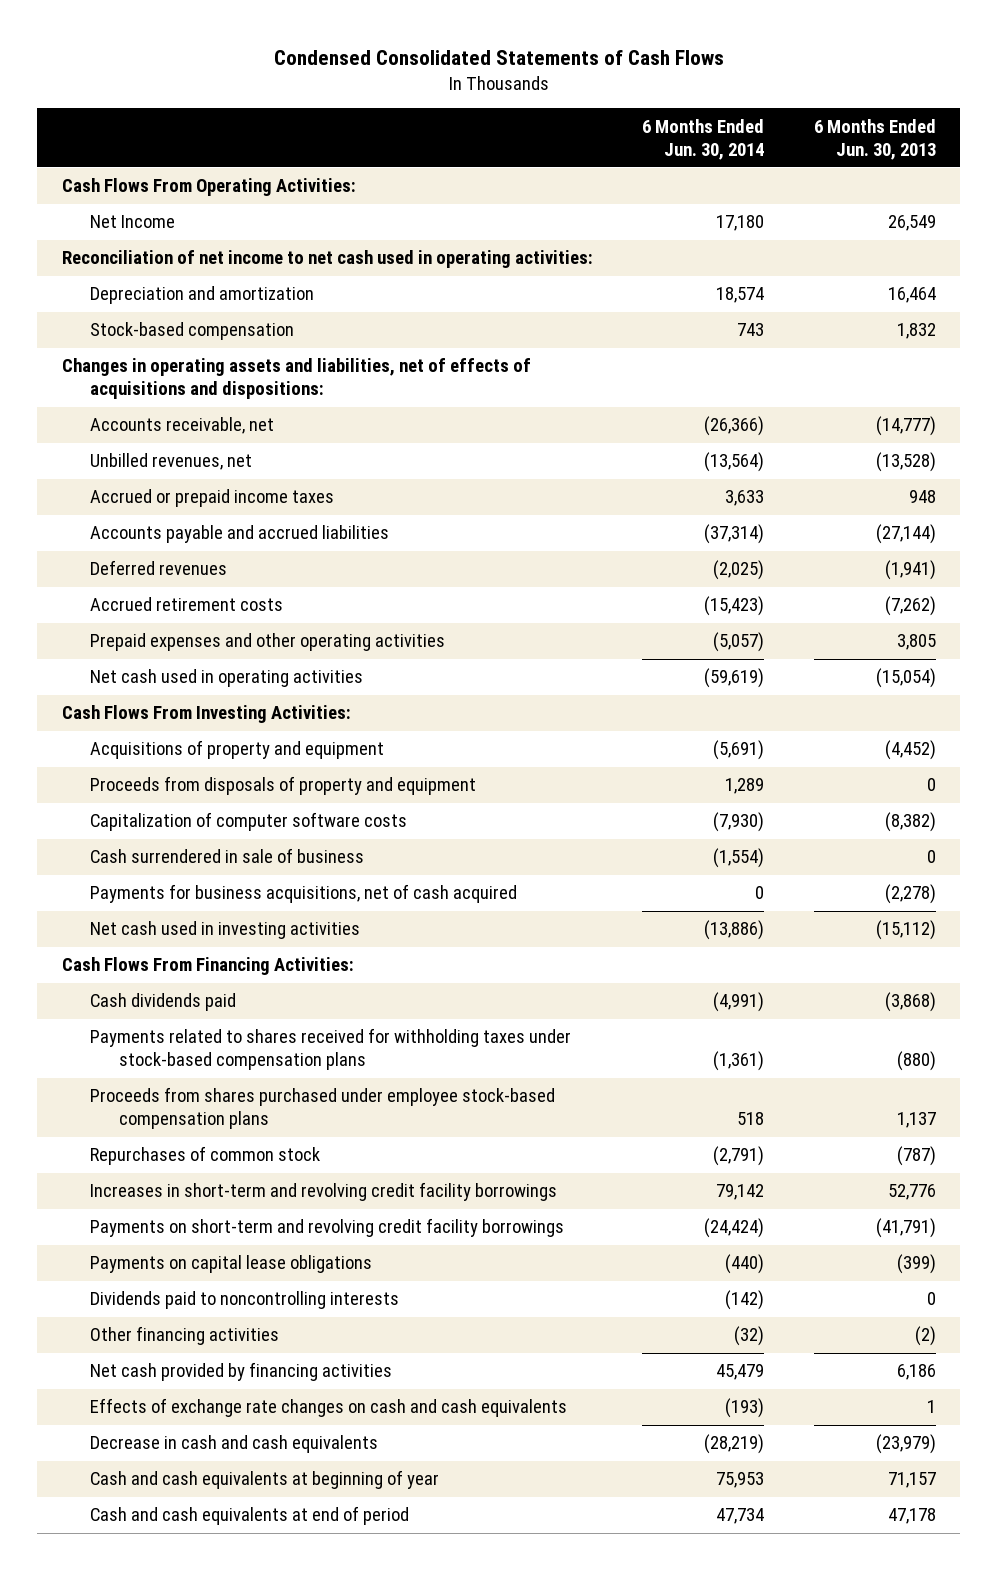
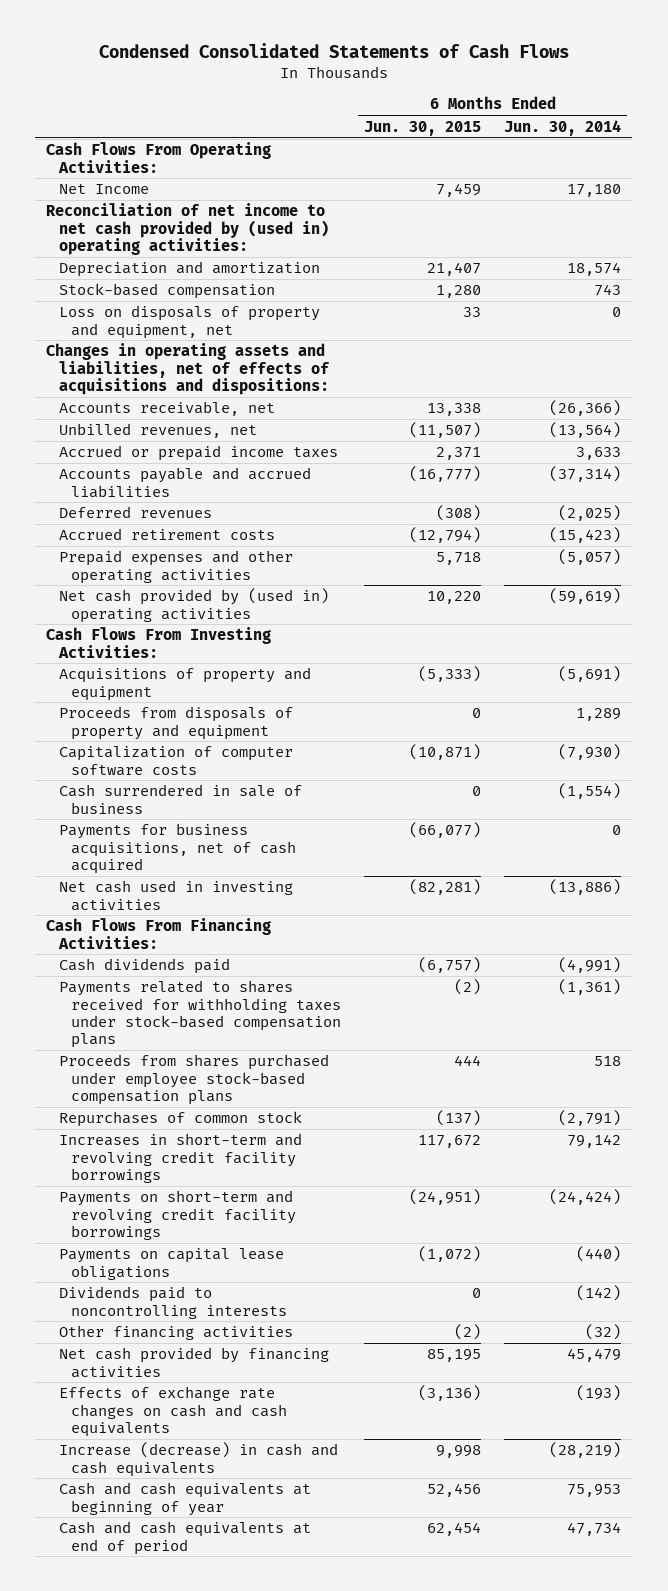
[813,118,936,160] 6 Months Ended Jun. 30, 2013 -> none
none -> [364,120,482,136] Jun. 30, 2015
[61,250,593,269] Reconciliation of net income to net cash used in operating activities: -> [46,203,329,255] Reconciliation of net income to net cash provided by (used in) operating activities:
none -> [58,305,320,339] Loss on disposals of property and equipment, net
[90,669,364,688] Net cash used in operating activities -> [58,588,329,623] Net cash provided by (used in) operating activities
[90,1435,379,1454] Decrease in cash and cash equivalents -> [58,1442,338,1477] Increase (decrease) in cash and cash equivalents

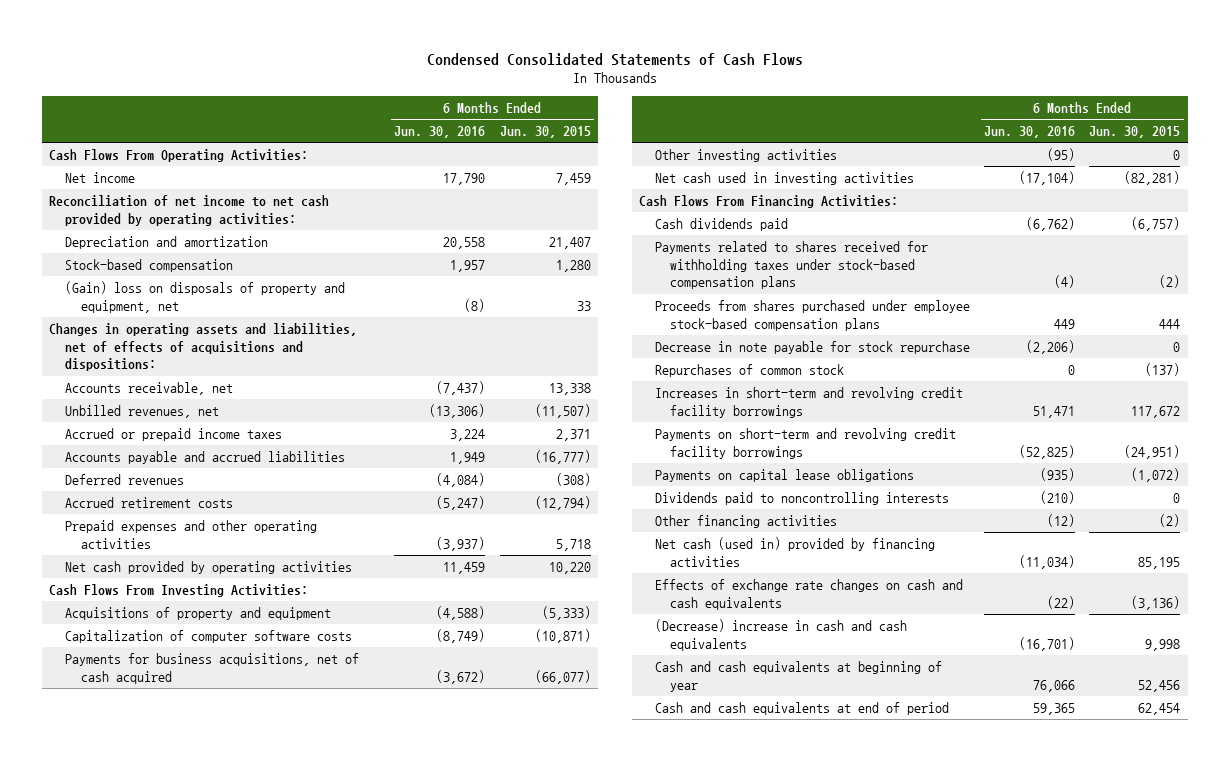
[504,119,622,136] Jun. 30, 2014 -> none
none -> [394,126,486,139] Jun. 30, 2016
[58,184,149,195] Net Income -> [64,172,135,184] Net income
[46,203,329,255] Reconciliation of net income to net cash provided by (used in) operating activities: -> [49,195,330,226] Reconciliation of net income to net cash provided by operating activities:
[58,305,320,339] Loss on disposals of property and equipment, net -> [64,281,345,313] (Gain) loss on disposals of property and equipment, net
[58,588,329,623] Net cash provided by (used in) operating activities -> [64,561,352,575] Net cash provided by operating activities
[58,706,293,740] Proceeds from disposals of property and equipment -> none
[58,784,302,814] Cash surrendered in sale of business -> none
none -> [654,149,837,163] Other investing activities
none -> [654,341,970,355] Decrease in note payable for stock repurchase
[58,1347,329,1378] Net cash provided by financing activities -> [654,537,935,567] Net cash (used in) provided by financing activities
[58,1442,338,1477] Increase (decrease) in cash and cash equivalents -> [654,619,907,651] (Decrease) increase in cash and cash equivalents

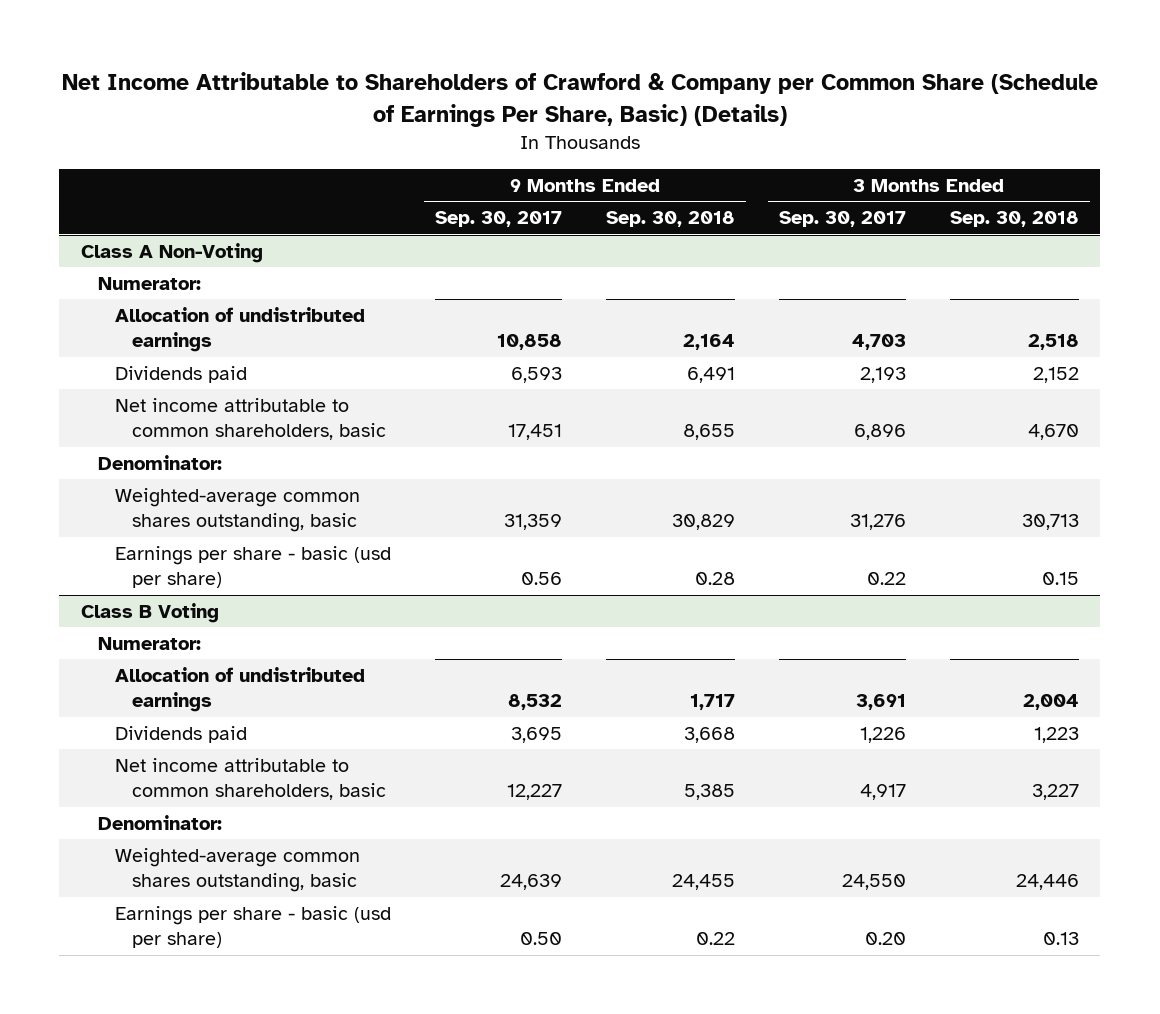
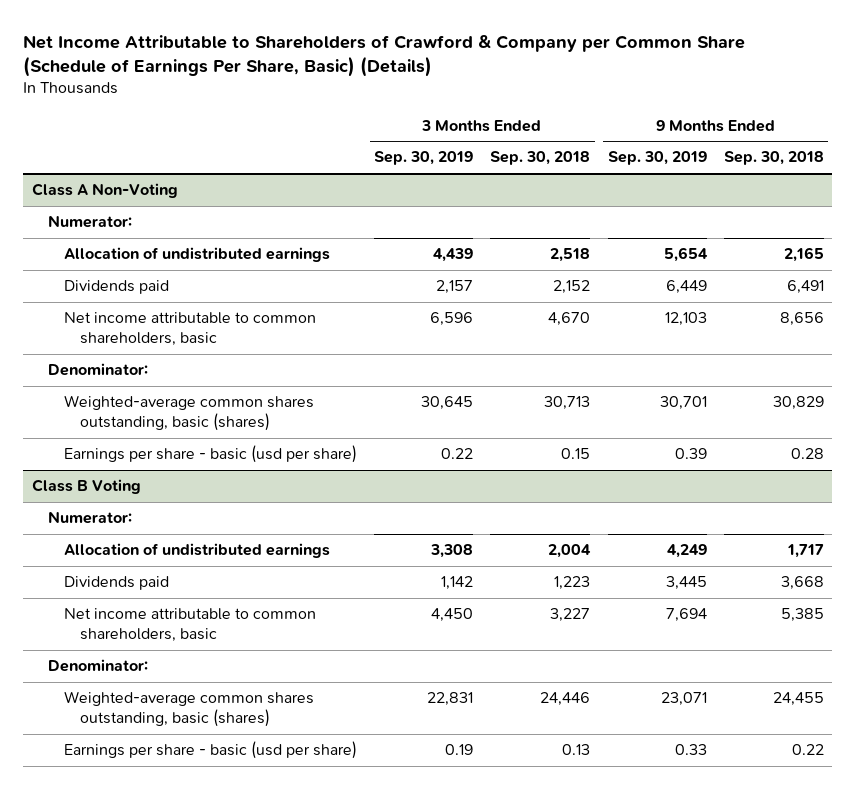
[434,211,562,228] Sep. 30, 2017 -> none
[778,211,906,228] Sep. 30, 2017 -> none
none -> [374,151,474,166] Sep. 30, 2019
none -> [607,151,707,166] Sep. 30, 2019
[682,334,735,351] 2,164 -> [783,247,824,263] 2,165
[682,424,735,441] 8,655 -> [779,312,824,327] 8,656
[115,487,361,533] Weighted-average common shares outstanding, basic -> [64,395,315,432] Weighted-average common shares outstanding, basic (shares)
[115,847,361,893] Weighted-average common shares outstanding, basic -> [64,691,315,728] Weighted-average common shares outstanding, basic (shares)

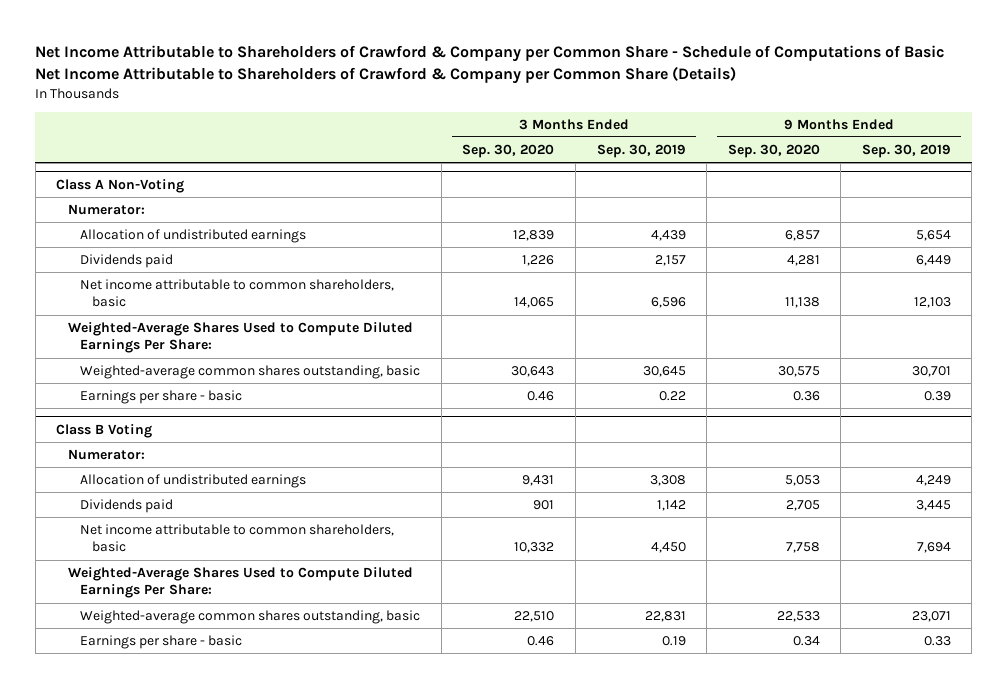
[23,34,746,78] Net Income Attributable to Shareholders of Crawford & Company per Common Share (Schedule of Earnings Per Share, Basic) (Details) -> [35,44,945,84] Net Income Attributable to Shareholders of Crawford & Company per Common Share - Schedule of Computations of Basic Net Income Attributable to Shareholders of Crawford & Company per Common Share (Details)
[490,151,591,166] Sep. 30, 2018 -> none
[723,151,824,166] Sep. 30, 2018 -> none
none -> [462,143,555,158] Sep. 30, 2020
none -> [727,143,820,158] Sep. 30, 2020
[47,363,148,377] Denominator: -> none
none -> [68,321,414,354] Weighted-Average Shares Used to Compute Diluted Earnings Per Share:
[64,395,315,432] Weighted-average common shares outstanding, basic (shares) -> [80,364,421,379] Weighted-average common shares outstanding, basic
[64,445,358,464] Earnings per share - basic (usd per share) -> [80,389,243,404] Earnings per share - basic
[47,659,148,673] Denominator: -> none
none -> [68,566,414,599] Weighted-Average Shares Used to Compute Diluted Earnings Per Share:
[64,691,315,728] Weighted-average common shares outstanding, basic (shares) -> [80,609,421,624] Weighted-average common shares outstanding, basic
[64,741,358,760] Earnings per share - basic (usd per share) -> [80,634,243,649] Earnings per share - basic

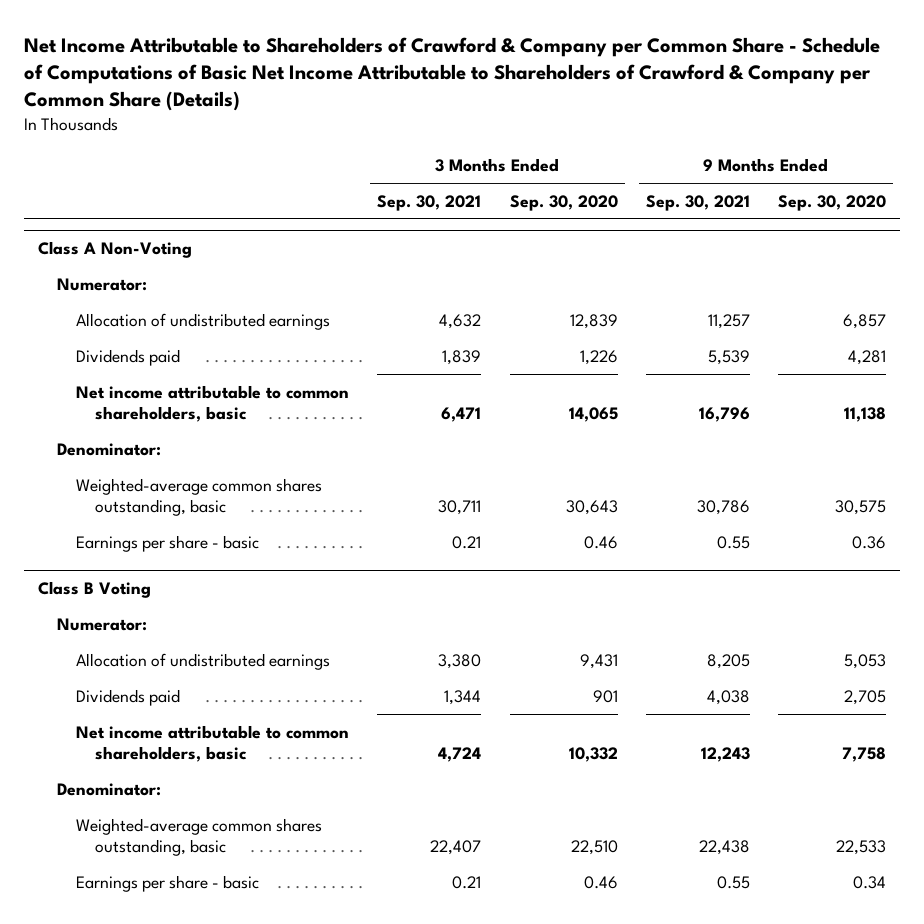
[596,143,686,158] Sep. 30, 2019 -> none
[861,143,951,158] Sep. 30, 2019 -> none
none -> [377,194,482,211] Sep. 30, 2021
none -> [645,194,750,211] Sep. 30, 2021
[68,321,414,354] Weighted-Average Shares Used to Compute Diluted Earnings Per Share: -> [57,442,162,456] Denominator:
[68,566,414,599] Weighted-Average Shares Used to Compute Diluted Earnings Per Share: -> [57,782,162,796] Denominator:

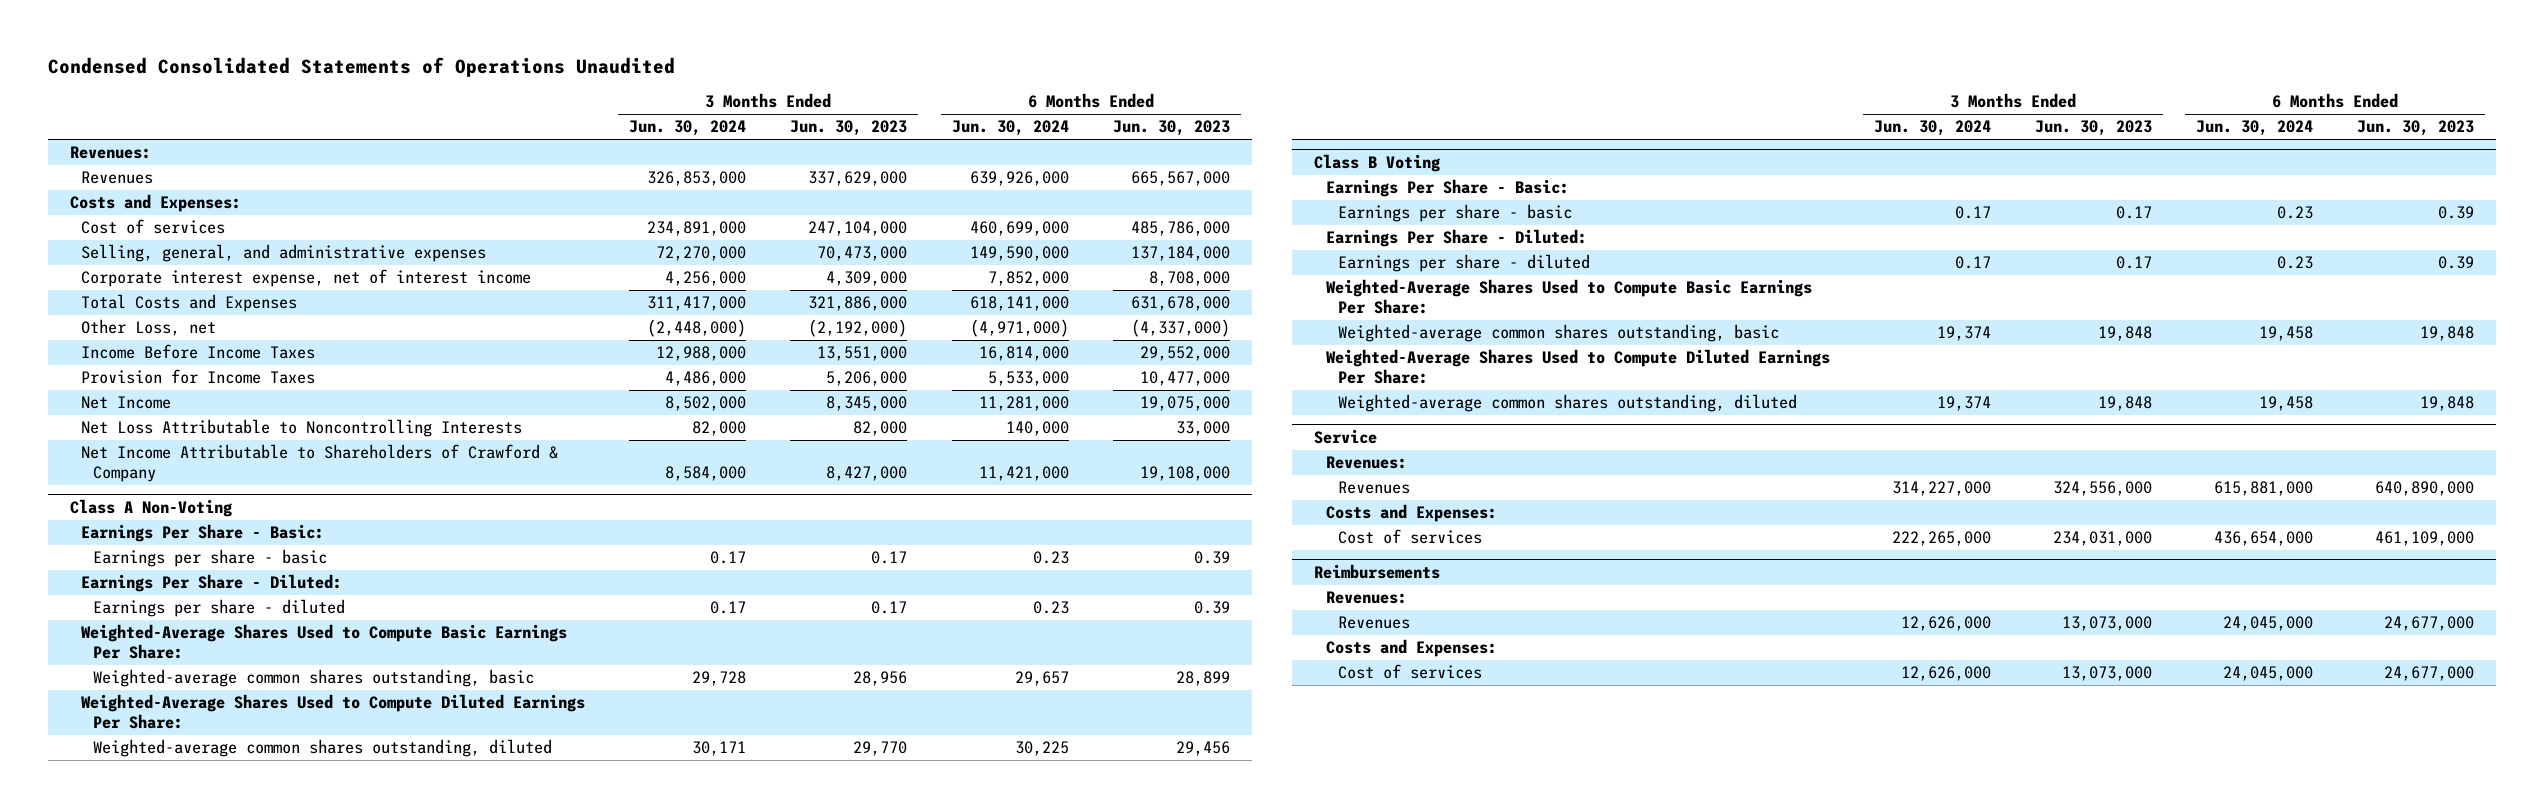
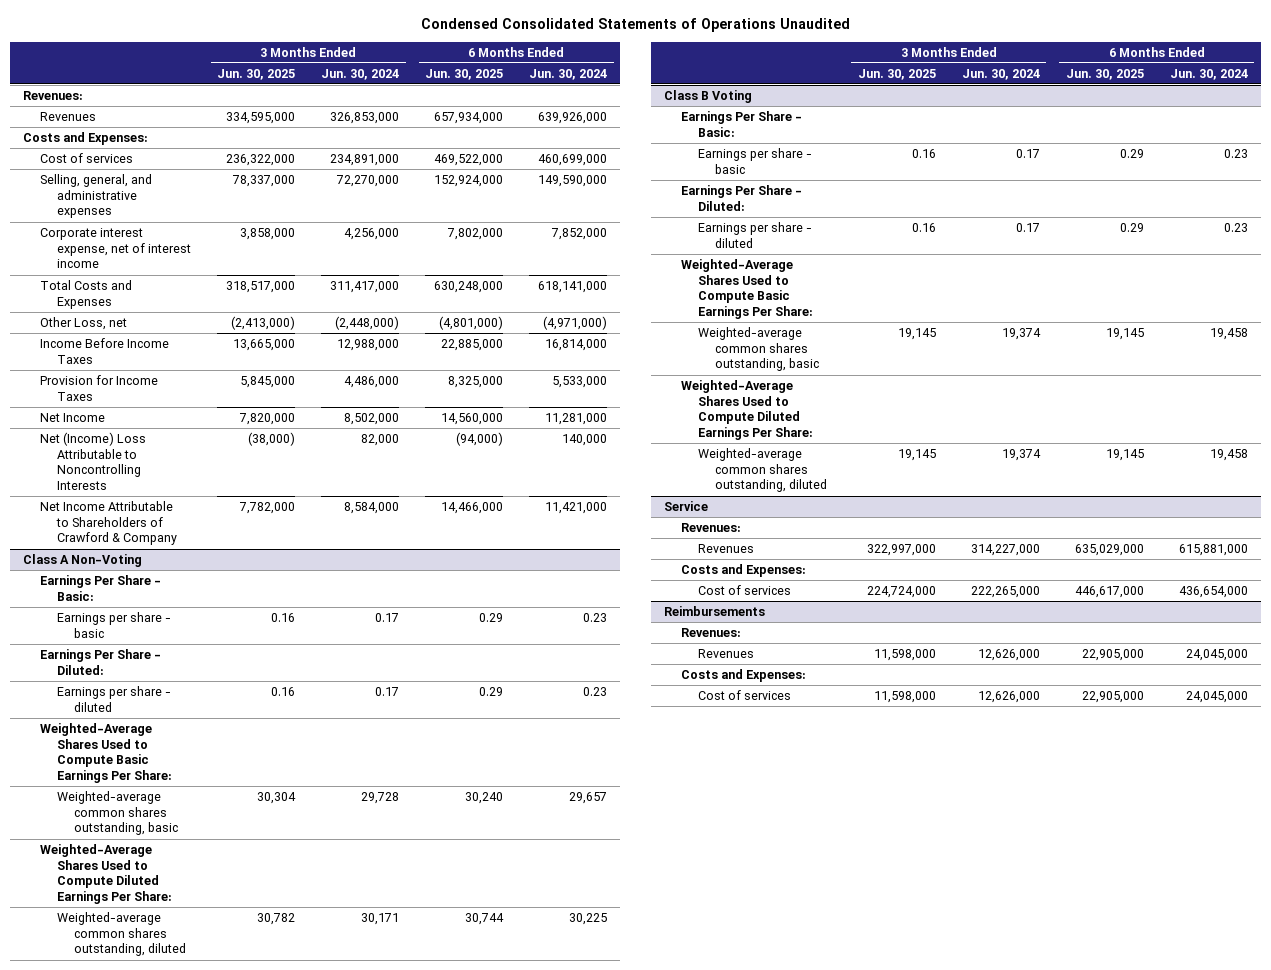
[790,120,908,137] Jun. 30, 2023 -> none
[1112,120,1230,137] Jun. 30, 2023 -> none
none -> [217,68,296,80] Jun. 30, 2025
none -> [425,68,504,80] Jun. 30, 2025
[81,419,523,438] Net Loss Attributable to Noncontrolling Interests -> [40,431,147,491] Net (Income) Loss Attributable to Noncontrolling Interests

